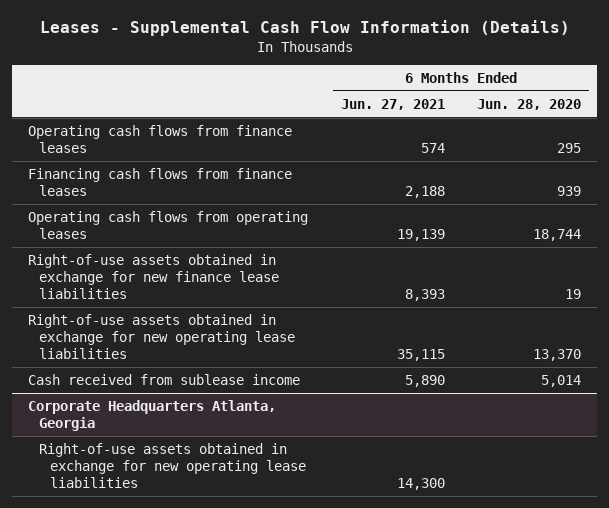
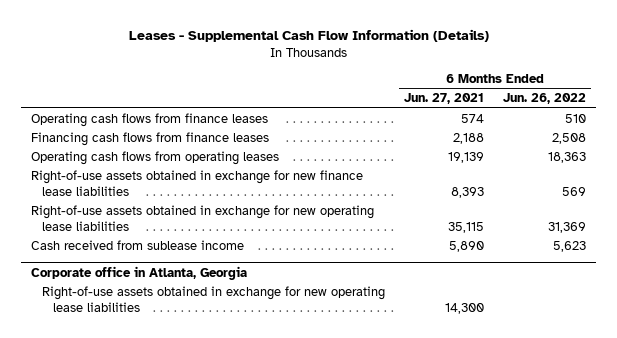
[476,98,581,110] Jun. 28, 2020 -> none
none -> [503,93,587,105] Jun. 26, 2022
[28,399,277,431] Corporate Headquarters Atlanta, Georgia -> [30,265,247,280] Corporate office in Atlanta, Georgia

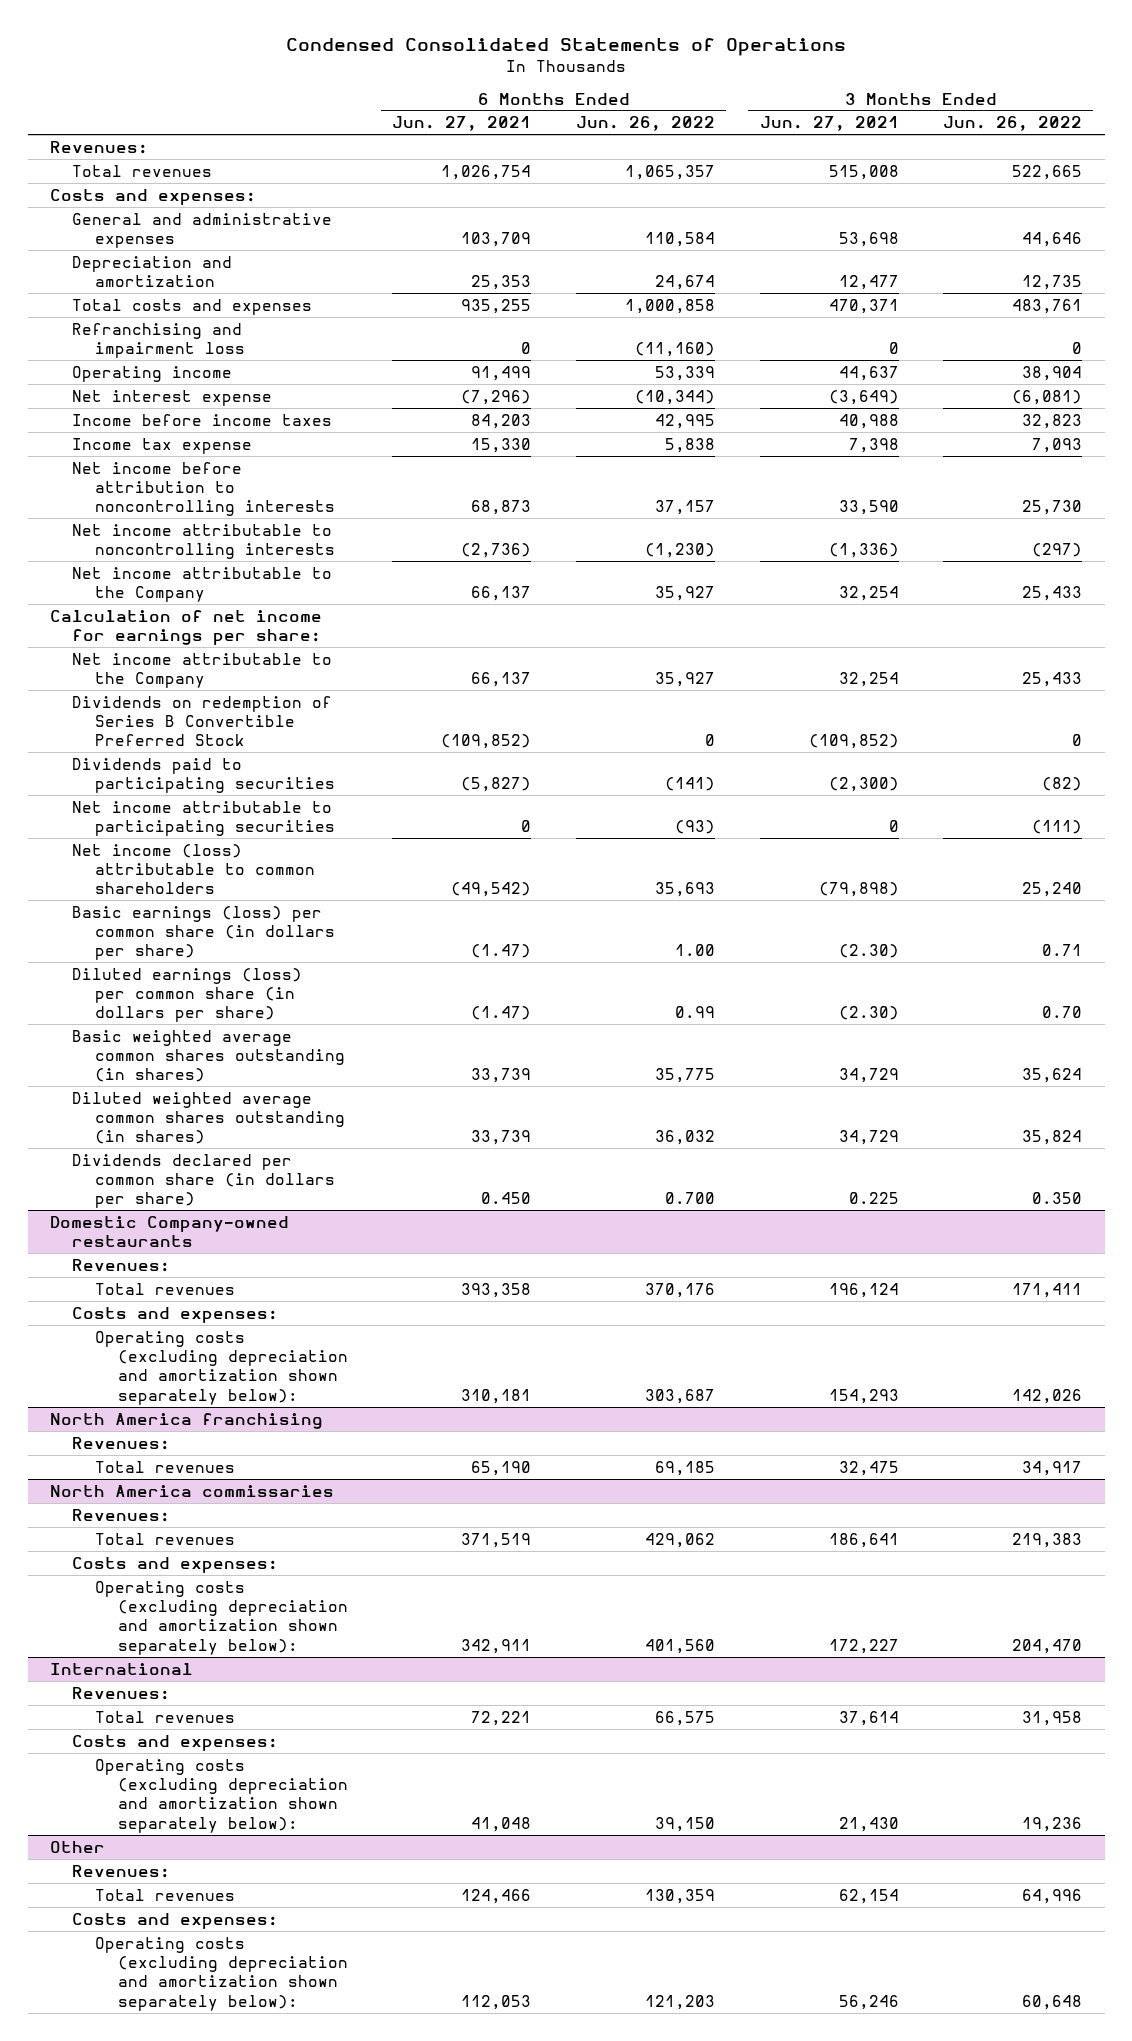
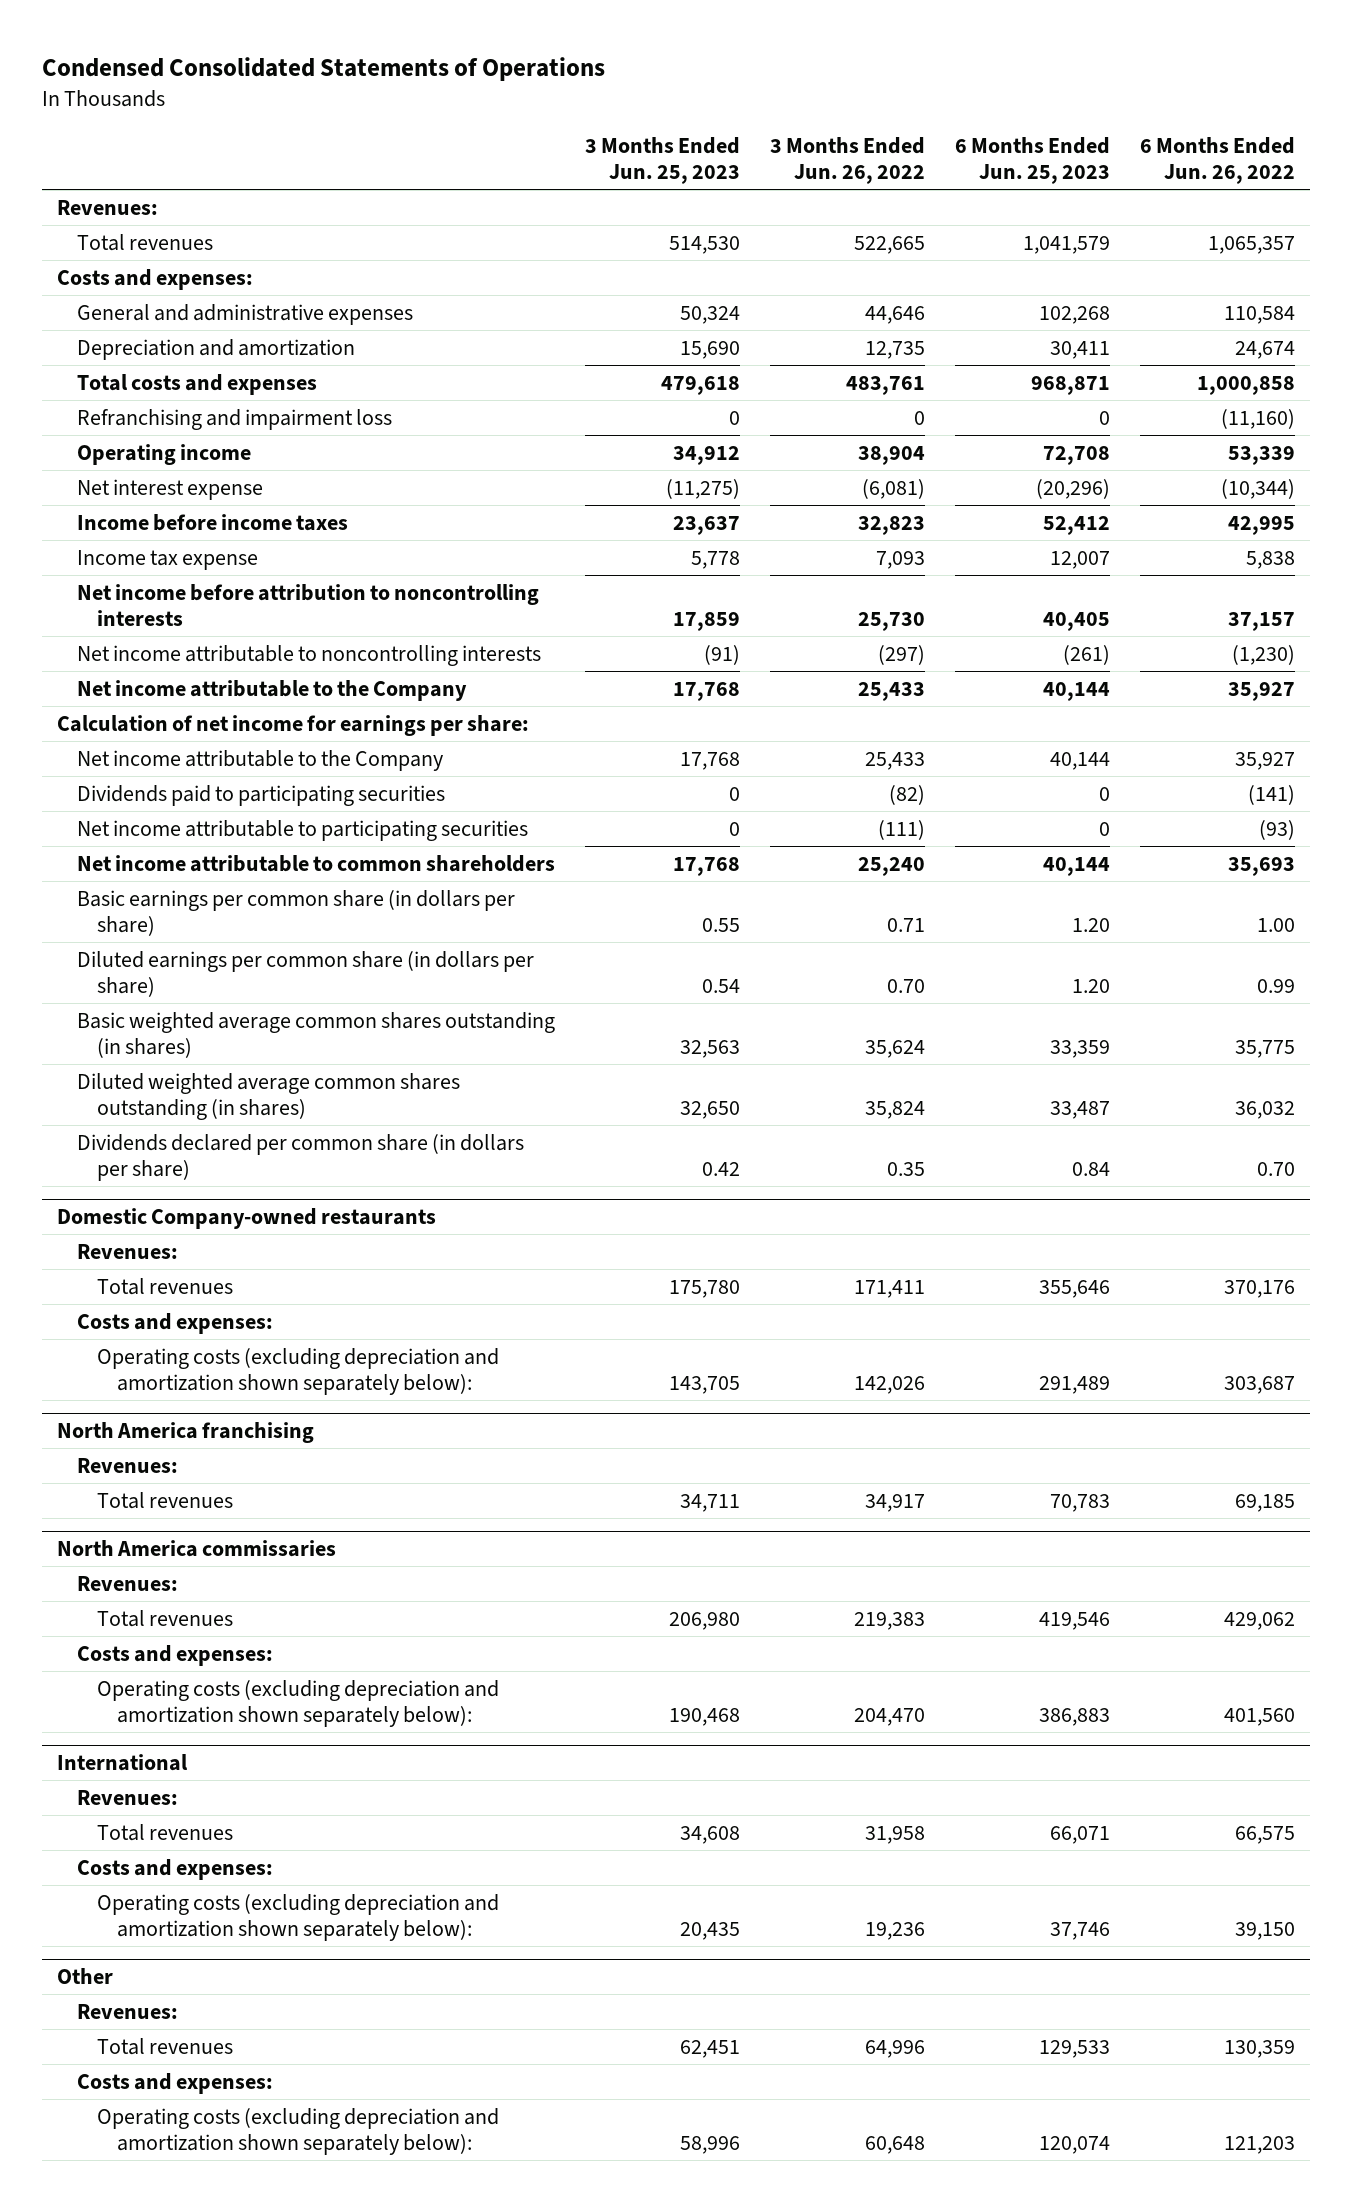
[392,116,532,132] Jun. 27, 2021 -> none
[759,116,899,132] Jun. 27, 2021 -> none
none -> [585,136,741,184] 3 Months Ended Jun. 25, 2023
none -> [955,136,1111,184] 6 Months Ended Jun. 25, 2023
[72,695,333,747] Dividends on redemption of Series B Convertible Preferred Stock -> none
[72,843,316,895] Net income (loss) attributable to common shareholders -> [77,854,556,872] Net income attributable to common shareholders
[72,905,336,961] Basic earnings (loss) per common share (in dollars per share) -> [77,889,516,936] Basic earnings per common share (in dollars per share)
[72,967,303,1023] Diluted earnings (loss) per common share (in dollars per share) -> [77,950,535,997] Diluted earnings per common share (in dollars per share)
[664,1192,715,1205] 0.700 -> [1257,1161,1296,1176] 0.70
[1032,1192,1083,1205] 0.350 -> [887,1161,926,1176] 0.35

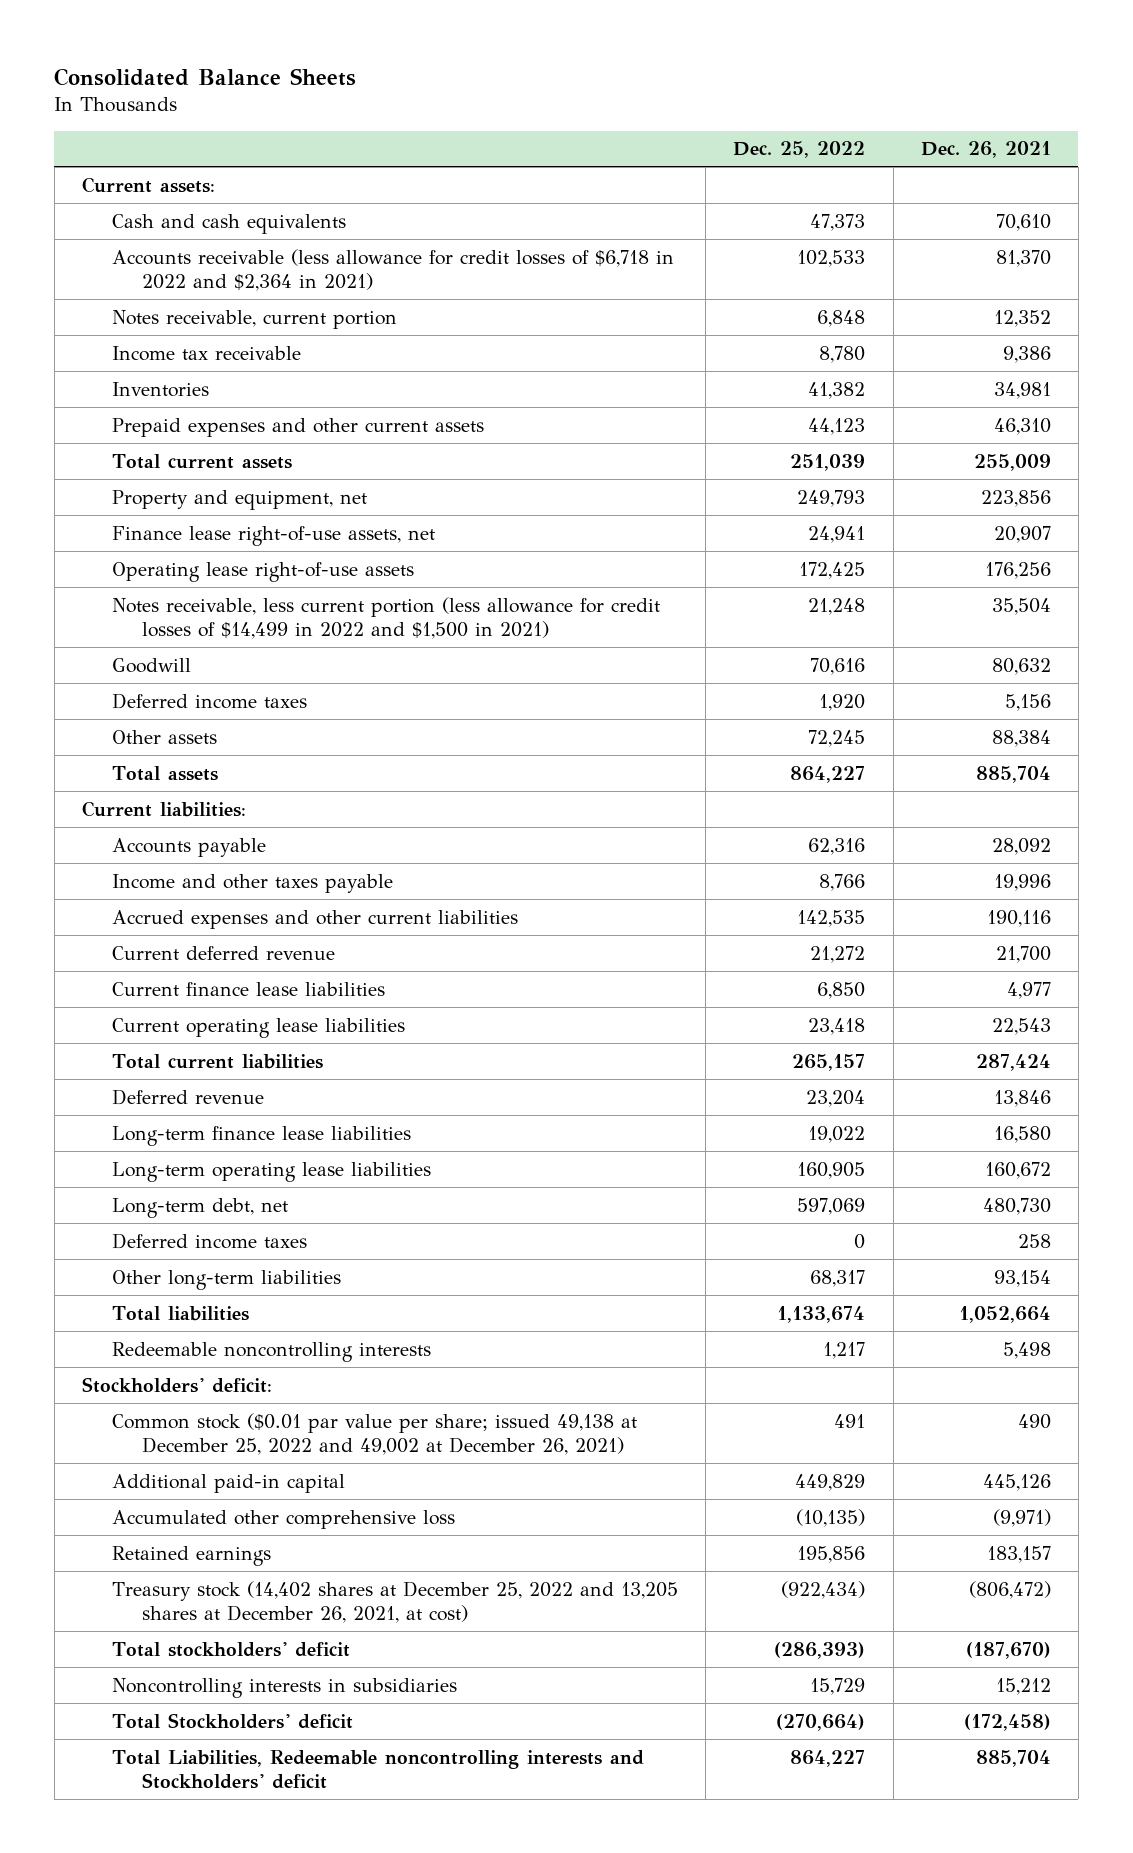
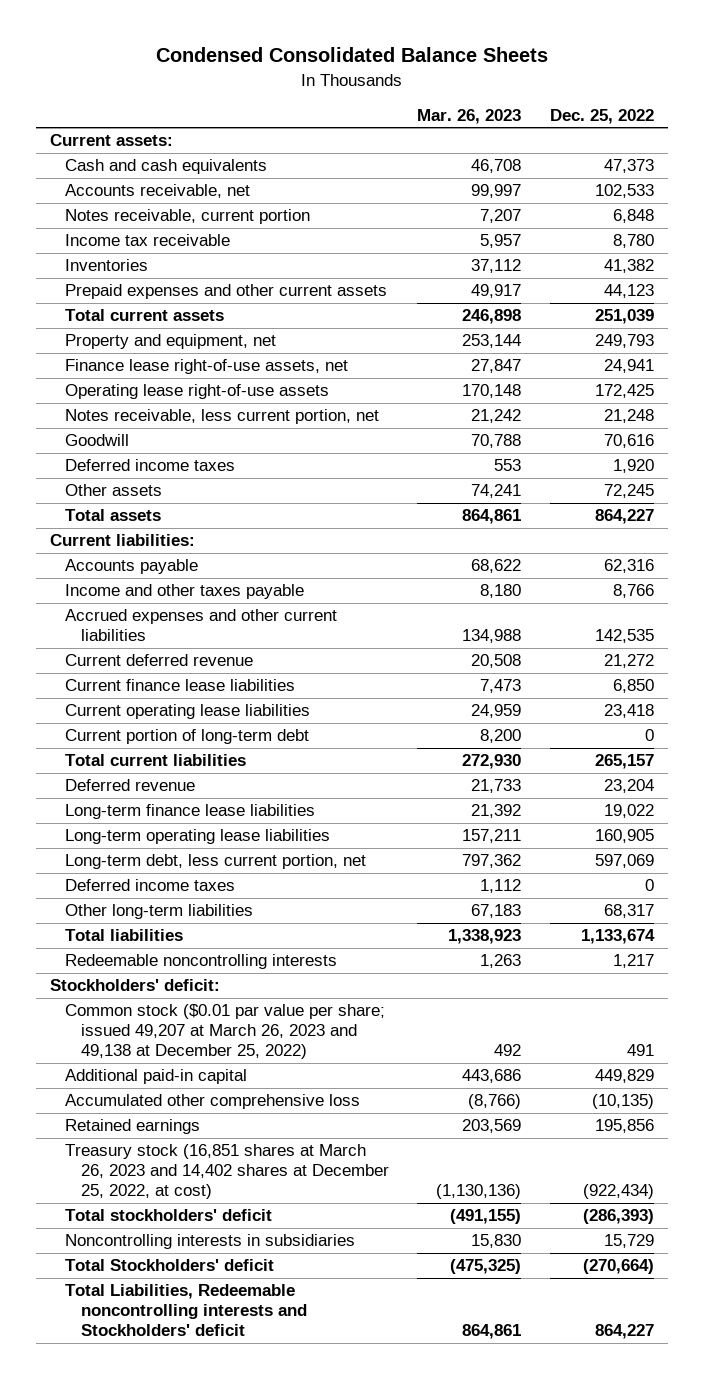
[54,67,357,86] Consolidated Balance Sheets -> [155,47,548,63] Condensed Consolidated Balance Sheets
[920,141,1051,159] Dec. 26, 2021 -> none
none -> [417,109,522,125] Mar. 26, 2023
[112,248,675,291] Accounts receivable (less allowance for credit losses of $6,718 in 2022 and $2,364 in 2021) -> [65,184,251,199] Accounts receivable, net
[112,596,661,639] Notes receivable, less current portion (less allowance for credit losses of $14,499 in 2022 and $1,500 in 2021) -> [65,409,380,425] Notes receivable, less current portion, net
none -> [65,729,310,745] Current portion of long-term debt
[112,1197,289,1218] Long-term debt, net -> [65,854,367,870] Long-term debt, less current portion, net
[112,1412,638,1455] Common stock ($0.01 par value per share; issued 49,138 at December 25, 2022 and 49,002 at December 26, 2021) -> [65,1004,386,1060] Common stock ($0.01 par value per share; issued 49,207 at March 26, 2023 and 49,138 at December 25, 2022)
[112,1580,679,1623] Treasury stock (14,402 shares at December 25, 2022 and 13,205 shares at December 26, 2021, at cost) -> [65,1144,389,1200] Treasury stock (16,851 shares at March 26, 2023 and 14,402 shares at December 25, 2022, at cost)

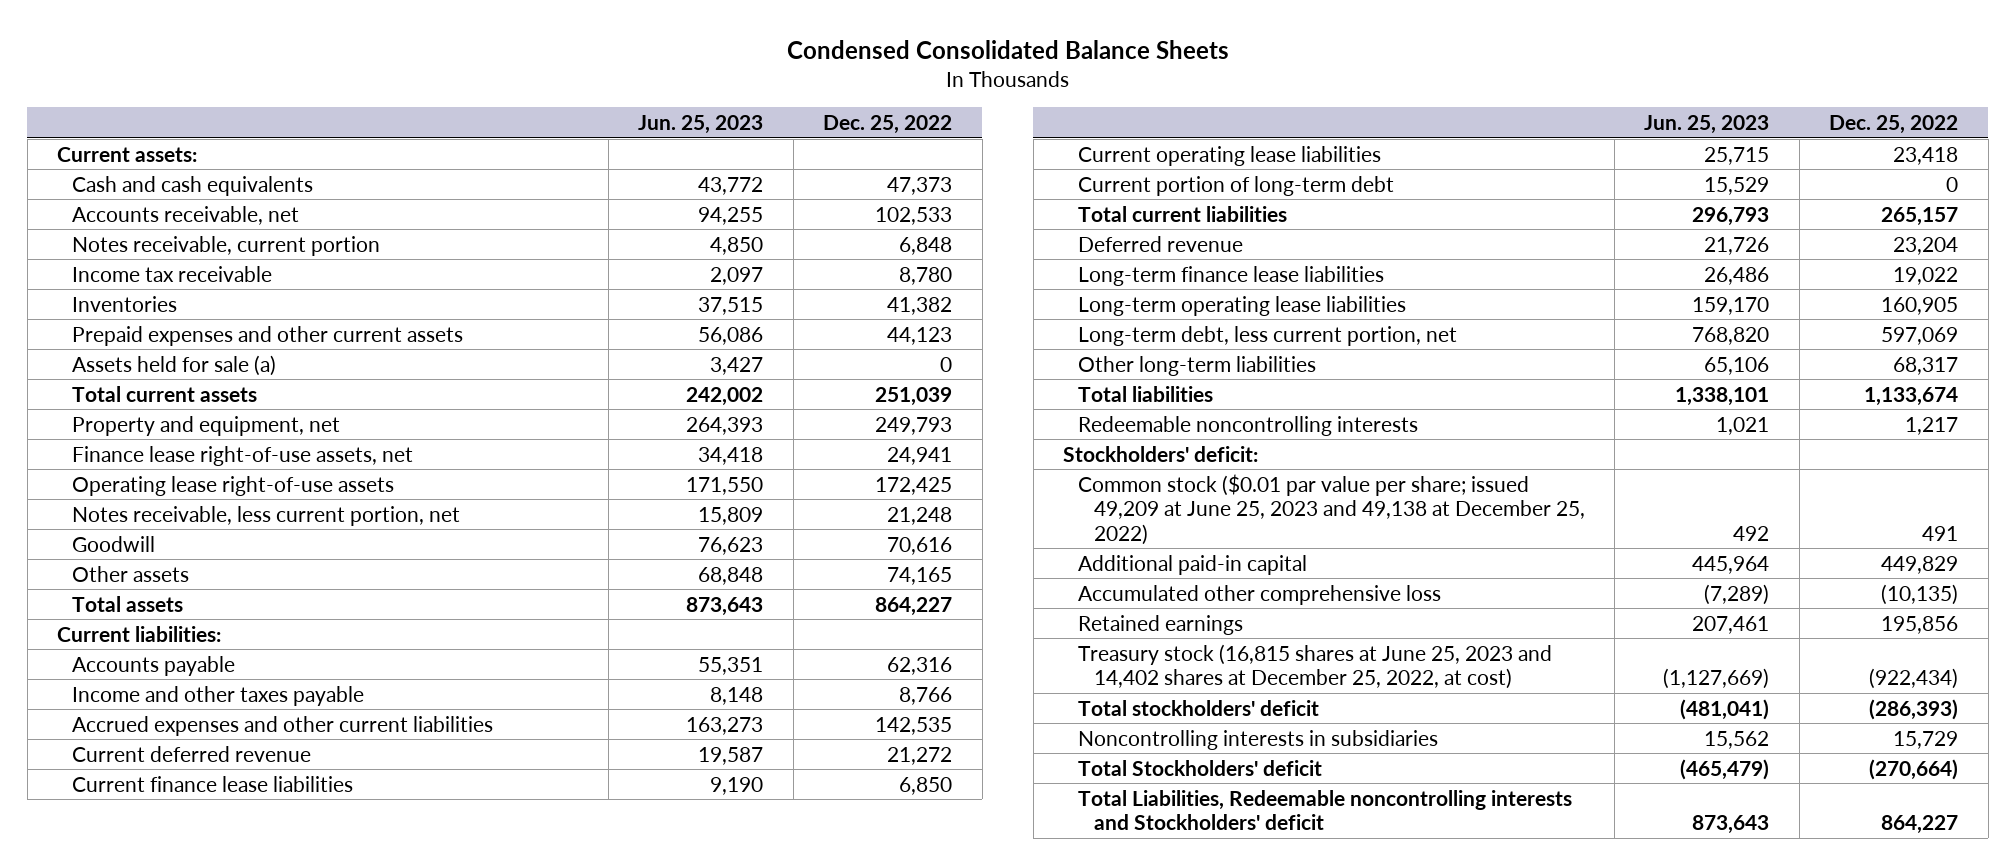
[417,109,522,125] Mar. 26, 2023 -> none
none -> [638,114,764,134] Jun. 25, 2023
none -> [72,354,277,376] Assets held for sale (a)
[65,459,236,472] Deferred income taxes -> none
[603,484,654,499] 72,245 -> [887,566,953,585] 74,165
[65,879,236,892] Deferred income taxes -> none
[65,1004,386,1060] Common stock ($0.01 par value per share; issued 49,207 at March 26, 2023 and 49,138 at December 25, 2022) -> [1078,473,1585,545] Common stock ($0.01 par value per share; issued 49,209 at June 25, 2023 and 49,138 at December 25, 2022)
[65,1144,389,1200] Treasury stock (16,851 shares at March 26, 2023 and 14,402 shares at December 25, 2022, at cost) -> [1078,643,1553,690] Treasury stock (16,815 shares at June 25, 2023 and 14,402 shares at December 25, 2022, at cost)

